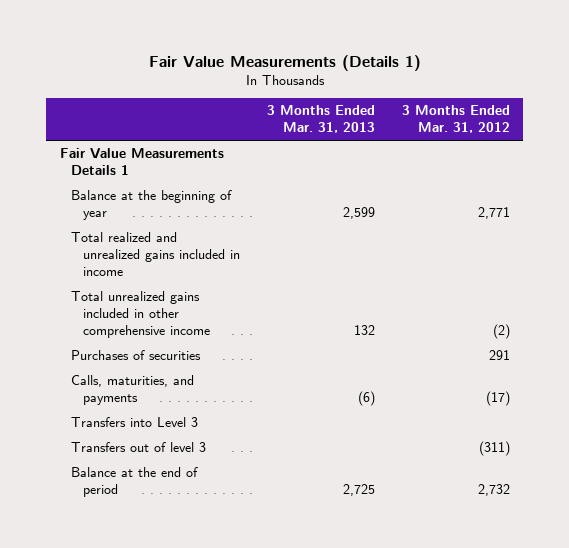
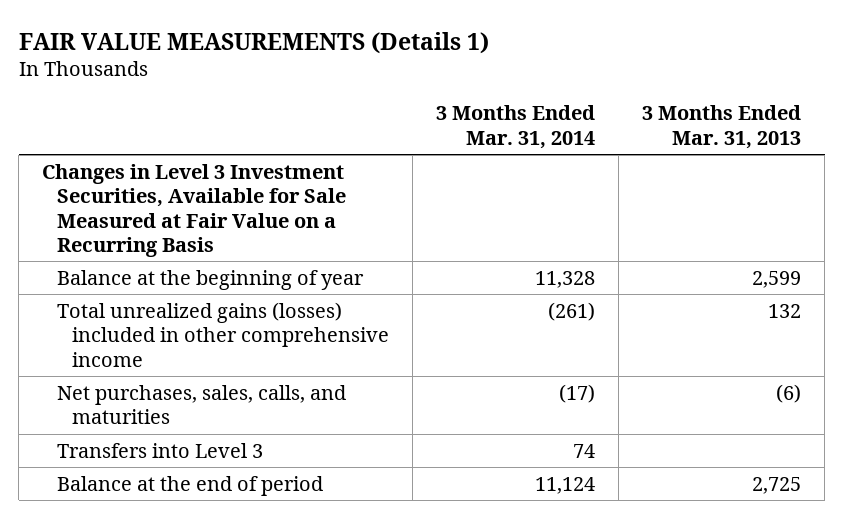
[148,54,421,71] Fair Value Measurements (Details 1) -> [18,31,489,54] FAIR VALUE MEASUREMENTS (Details 1)
[401,105,510,134] 3 Months Ended Mar. 31, 2012 -> none
none -> [436,105,596,149] 3 Months Ended Mar. 31, 2014
[59,148,224,176] Fair Value Measurements Details 1 -> none
none -> [42,163,347,257] Changes in Level 3 Investment Securities, Available for Sale Measured at Fair Value on a Recurring Basis
[71,232,241,276] Total realized and unrealized gains included in income -> none
[71,350,202,361] Purchases of securities -> none
[71,291,211,338] Total unrealized gains included in other comprehensive income -> [57,301,390,367] Total unrealized gains (losses) included in other comprehensive income
[71,375,195,406] Calls, maturities, and payments -> [57,384,347,425] Net purchases, sales, calls, and maturities
[71,442,207,453] Transfers out of level 3 -> none

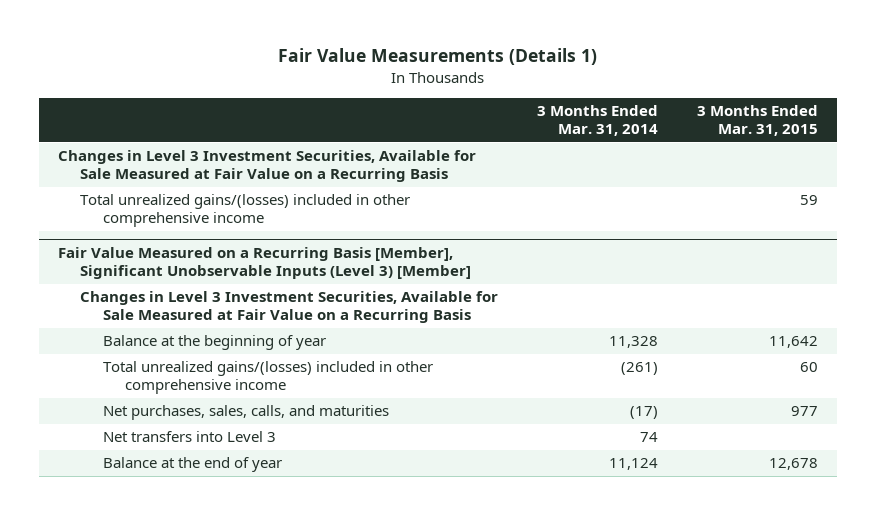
[18,31,489,54] FAIR VALUE MEASUREMENTS (Details 1) -> [278,48,598,66] Fair Value Measurements (Details 1)
[642,105,802,149] 3 Months Ended Mar. 31, 2013 -> none
none -> [696,105,818,137] 3 Months Ended Mar. 31, 2015
none -> [80,194,411,228] Total unrealized gains/(losses) included in other comprehensive income
none -> [58,247,472,280] Fair Value Measured on a Recurring Basis [Member], Significant Unobservable Inputs (Level 3) [Member]
none -> [80,291,499,324] Changes in Level 3 Investment Securities, Available for Sale Measured at Fair Value on a Recurring Basis
[57,301,390,367] Total unrealized gains (losses) included in other comprehensive income -> [102,361,433,395] Total unrealized gains/(losses) included in other comprehensive income
[57,442,264,458] Transfers into Level 3 -> [102,431,276,443] Net transfers into Level 3
[57,475,324,496] Balance at the end of period -> [102,457,282,473] Balance at the end of year

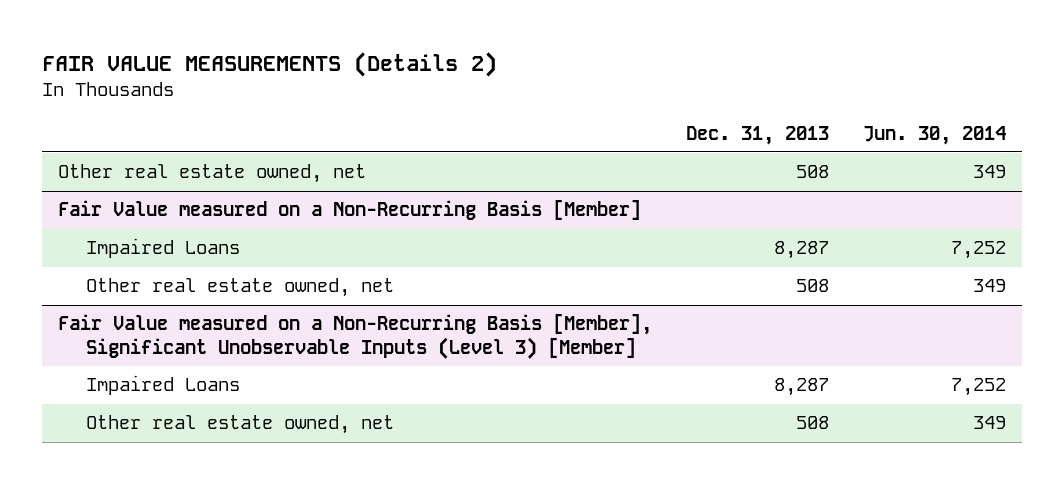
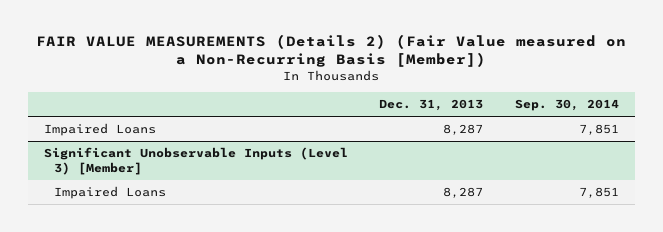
[41,51,497,77] FAIR VALUE MEASUREMENTS (Details 2) -> [36,34,627,68] FAIR VALUE MEASUREMENTS (Details 2) (Fair Value measured on a Non-Recurring Basis [Member])
[862,125,1006,145] Jun. 30, 2014 -> none
none -> [515,99,620,112] Sep. 30, 2014
[58,164,367,184] Other real estate owned, net -> none
[58,200,642,221] Fair Value measured on a Non-Recurring Basis [Member] -> none
[86,278,395,298] Other real estate owned, net -> none
[58,314,653,359] Fair Value measured on a Non-Recurring Basis [Member], Significant Unobservable Inputs (Level 3) [Member] -> none
none -> [43,147,348,175] Significant Unobservable Inputs (Level 3) [Member]
[86,415,395,435] Other real estate owned, net -> none

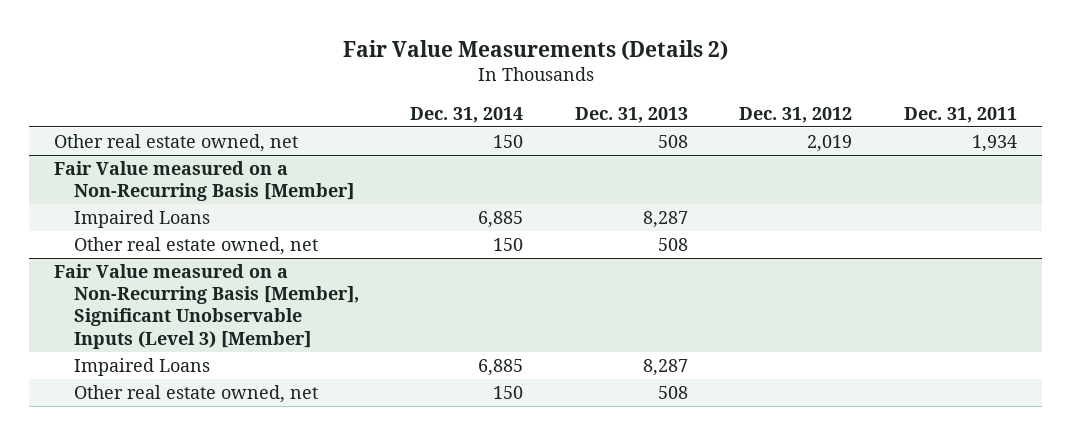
[36,34,627,68] FAIR VALUE MEASUREMENTS (Details 2) (Fair Value measured on a Non-Recurring Basis [Member]) -> [342,39,728,60] Fair Value Measurements (Details 2)
[515,99,620,112] Sep. 30, 2014 -> none
none -> [410,106,524,123] Dec. 31, 2014
none -> [739,106,853,123] Dec. 31, 2012
none -> [903,106,1017,123] Dec. 31, 2011
none -> [54,133,299,152] Other real estate owned, net
none -> [54,160,354,202] Fair Value measured on a Non-Recurring Basis [Member]
[43,147,348,175] Significant Unobservable Inputs (Level 3) [Member] -> none
none -> [73,236,318,255] Other real estate owned, net
none -> [54,263,359,349] Fair Value measured on a Non-Recurring Basis [Member], Significant Unobservable Inputs (Level 3) [Member]
none -> [73,384,318,403] Other real estate owned, net

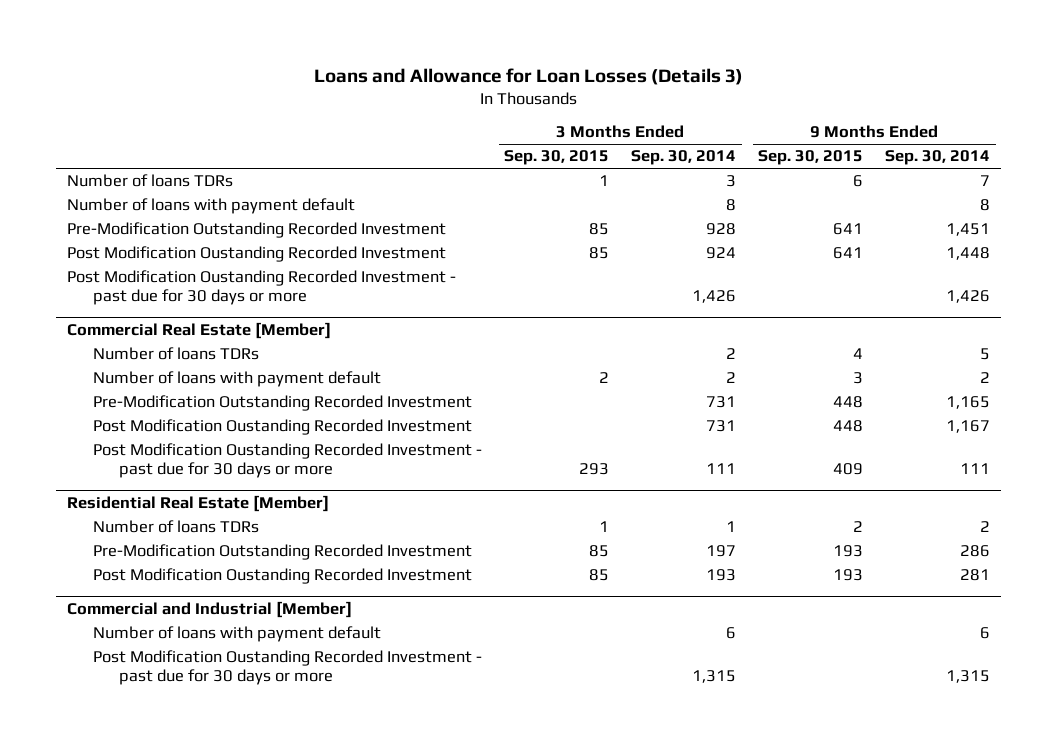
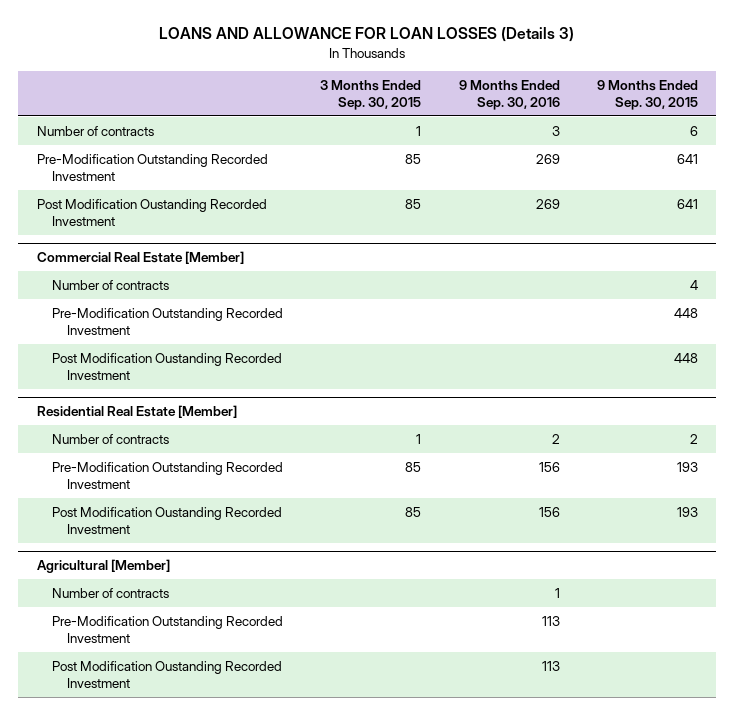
[313,67,743,85] Loans and Allowance for Loan Losses (Details 3) -> [159,27,575,43] LOANS AND ALLOWANCE FOR LOAN LOSSES (Details 3)
[631,150,737,166] Sep. 30, 2014 -> none
[885,150,991,166] Sep. 30, 2014 -> none
none -> [458,80,560,110] 9 Months Ended Sep. 30, 2016
[67,198,356,215] Number of loans with payment default -> none
[67,174,234,188] Number of loans TDRs -> [36,125,154,136] Number of contracts
[67,270,457,306] Post Modification Oustanding Recorded Investment - past due for 30 days or more -> none
[93,371,382,388] Number of loans with payment default -> none
[93,347,260,361] Number of loans TDRs -> [52,279,170,290] Number of contracts
[93,443,483,479] Post Modification Oustanding Recorded Investment - past due for 30 days or more -> none
[93,520,260,534] Number of loans TDRs -> [52,433,170,444] Number of contracts
[67,600,353,618] Commercial and Industrial [Member] -> none
[93,626,382,643] Number of loans with payment default -> none
[93,650,483,686] Post Modification Oustanding Recorded Investment - past due for 30 days or more -> none
none -> [36,559,170,574] Agricultural [Member]
none -> [52,587,170,598] Number of contracts
none -> [52,615,284,643] Pre-Modification Outstanding Recorded Investment
none -> [52,660,283,688] Post Modification Oustanding Recorded Investment

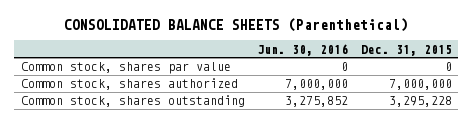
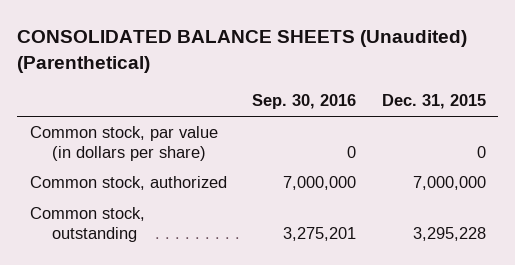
[64,18,409,33] CONSOLIDATED BALANCE SHEETS (Parenthetical) -> [17,30,468,73] CONSOLIDATED BALANCE SHEETS (Unaudited) (Parenthetical)
[257,43,349,56] Jun. 30, 2016 -> none
none -> [252,94,357,110] Sep. 30, 2016
[20,62,231,75] Common stock, shares par value -> [29,126,218,161] Common stock, par value (in dollars per share)
[20,78,238,91] Common stock, shares authorized -> [29,176,227,191] Common stock, authorized
[20,95,245,108] Common stock, shares outstanding -> [29,207,145,242] Common stock, outstanding

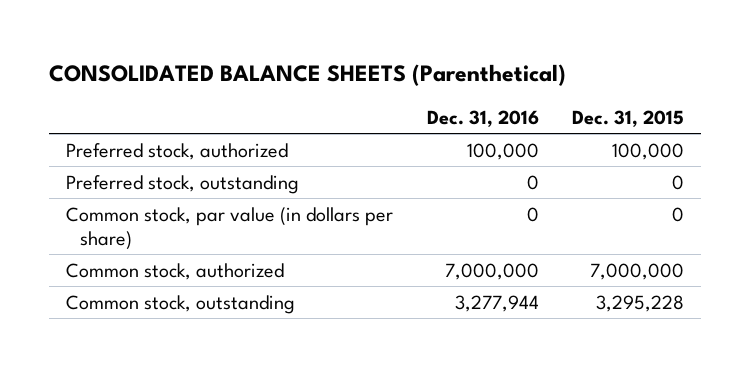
[17,30,468,73] CONSOLIDATED BALANCE SHEETS (Unaudited) (Parenthetical) -> [49,63,567,86] CONSOLIDATED BALANCE SHEETS (Parenthetical)
[252,94,357,110] Sep. 30, 2016 -> none
none -> [426,109,539,127] Dec. 31, 2016
none -> [65,142,288,160] Preferred stock, authorized
none -> [65,174,299,194] Preferred stock, outstanding

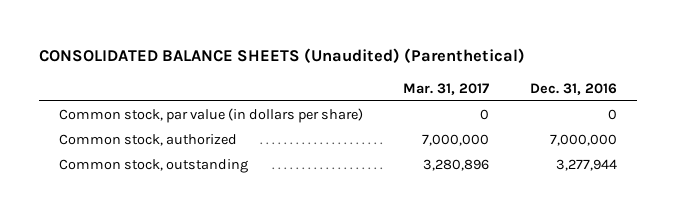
[49,63,567,86] CONSOLIDATED BALANCE SHEETS (Parenthetical) -> [38,48,525,64] CONSOLIDATED BALANCE SHEETS (Unaudited) (Parenthetical)
[572,109,685,127] Dec. 31, 2015 -> none
none -> [403,82,490,95] Mar. 31, 2017
[65,142,288,160] Preferred stock, authorized -> none
[65,174,299,194] Preferred stock, outstanding -> none

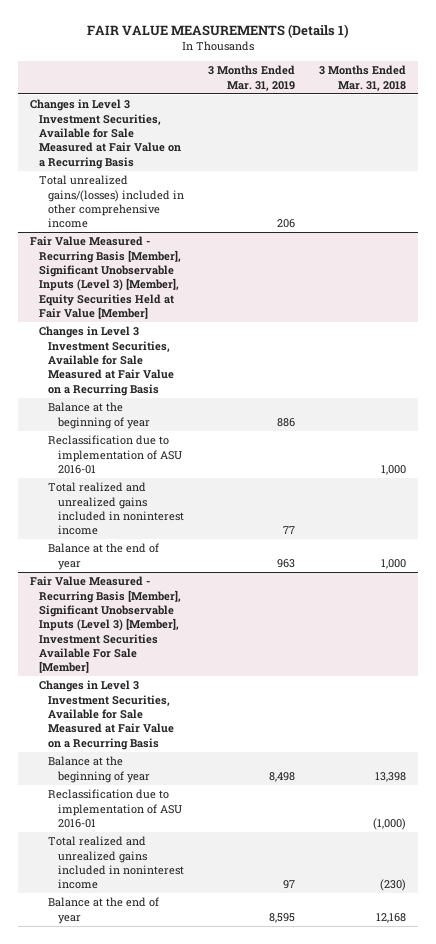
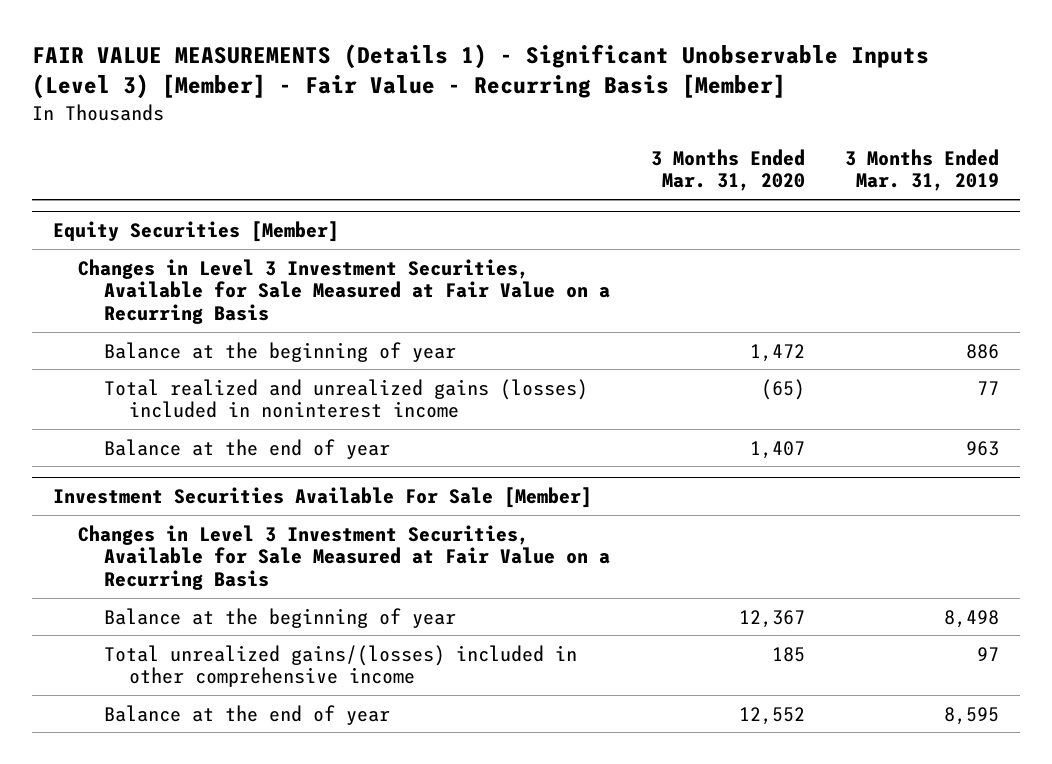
[86,24,349,39] FAIR VALUE MEASUREMENTS (Details 1) -> [32,43,930,100] FAIR VALUE MEASUREMENTS (Details 1) - Significant Unobservable Inputs (Level 3) [Member] - Fair Value - Recurring Basis [Member]
[319,65,407,91] 3 Months Ended Mar. 31, 2018 -> none
none -> [650,148,805,192] 3 Months Ended Mar. 31, 2020
[29,99,182,169] Changes in Level 3 Investment Securities, Available for Sale Measured at Fair Value on a Recurring Basis -> none
[39,175,185,229] Total unrealized gains/(losses) included in other comprehensive income -> none
[29,236,182,319] Fair Value Measured - Recurring Basis [Member], Significant Unobservable Inputs (Level 3) [Member], Equity Securities Held at Fair Value [Member] -> none
none -> [52,220,339,242] Equity Securities [Member]
[48,435,182,474] Reclassification due to implementation of ASU 2016-01 -> none
[48,482,184,536] Total realized and unrealized gains included in noninterest income -> [103,378,588,419] Total realized and unrealized gains (losses) included in noninterest income
[29,576,182,674] Fair Value Measured - Recurring Basis [Member], Significant Unobservable Inputs (Level 3) [Member], Investment Securities Available For Sale [Member] -> none
none -> [52,486,592,508] Investment Securities Available For Sale [Member]
[48,789,182,828] Reclassification due to implementation of ASU 2016-01 -> none
[48,836,184,890] Total realized and unrealized gains included in noninterest income -> [103,644,577,688] Total unrealized gains/(losses) included in other comprehensive income

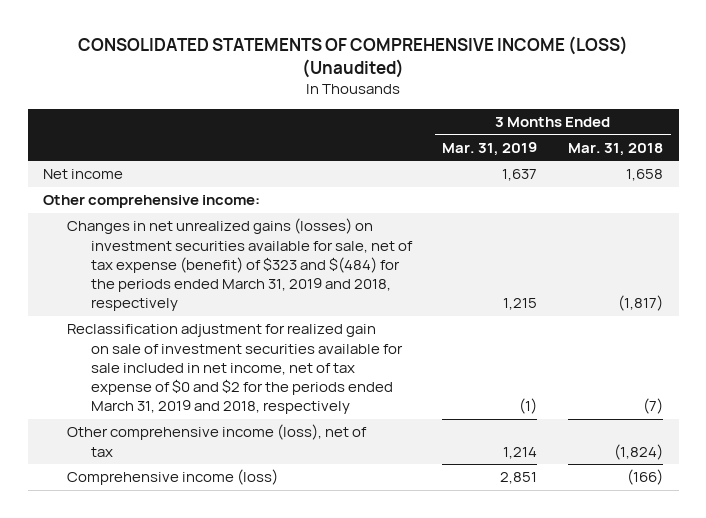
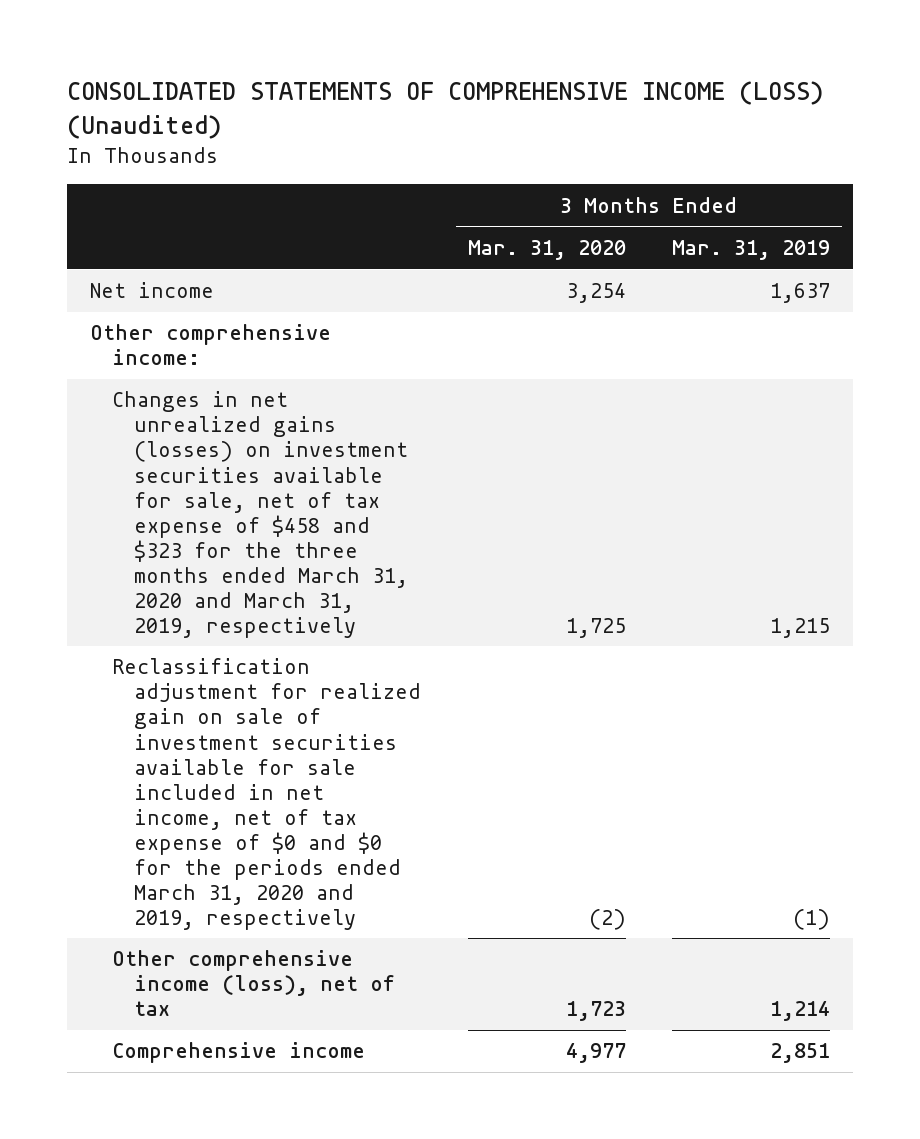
[568,143,664,157] Mar. 31, 2018 -> none
none -> [467,240,626,261] Mar. 31, 2020
[66,218,413,312] Changes in net unrealized gains (losses) on investment securities available for sale, net of tax expense (benefit) of $323 and $(484) for the periods ended March 31, 2019 and 2018, respectively -> [111,391,408,638] Changes in net unrealized gains (losses) on investment securities available for sale, net of tax expense of $458 and $323 for the three months ended March 31, 2020 and March 31, 2019, respectively
[66,324,403,415] Reclassification adjustment for realized gain on sale of investment securities available for sale included in net income, net of tax expense of $0 and $2 for the periods ended March 31, 2019 and 2018, respectively -> [111,658,421,930] Reclassification adjustment for realized gain on sale of investment securities available for sale included in net income, net of tax expense of $0 and $0 for the periods ended March 31, 2020 and 2019, respectively
[66,469,278,486] Comprehensive income (loss) -> [111,1042,365,1064] Comprehensive income

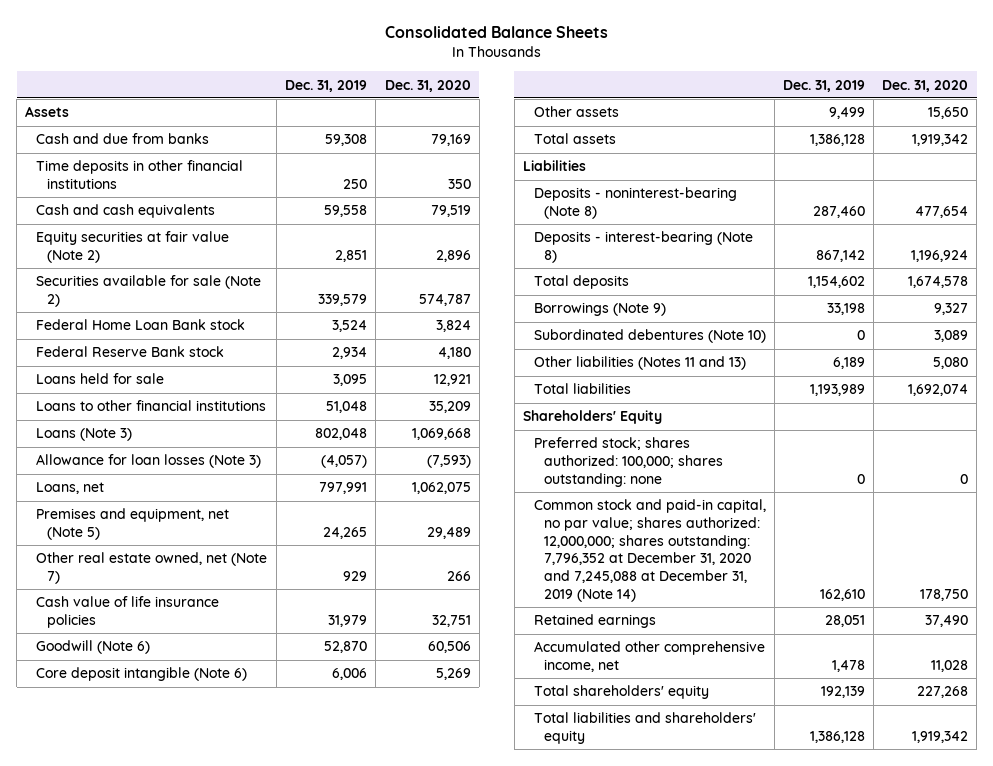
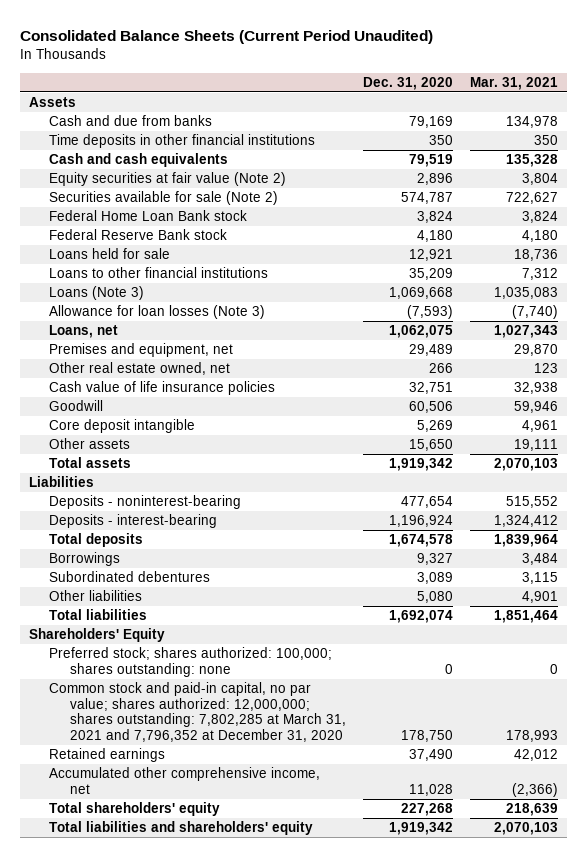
[384,26,608,39] Consolidated Balance Sheets -> [20,29,434,44] Consolidated Balance Sheets (Current Period Unaudited)
[285,79,368,92] Dec. 31, 2019 -> none
none -> [470,76,559,90] Mar. 31, 2021
[35,508,229,540] Premises and equipment, net (Note 5) -> [49,343,234,358] Premises and equipment, net
[35,552,267,584] Other real estate owned, net (Note 7) -> [49,362,231,376] Other real estate owned, net
[35,640,150,655] Goodwill (Note 6) -> [49,400,104,412] Goodwill
[35,667,247,682] Core deposit intangible (Note 6) -> [49,419,196,434] Core deposit intangible
[533,187,737,219] Deposits - noninterest-bearing (Note 8) -> [49,495,242,510] Deposits - noninterest-bearing
[533,231,753,263] Deposits - interest-bearing (Note 8) -> [49,514,218,529] Deposits - interest-bearing
[533,302,666,317] Borrowings (Note 9) -> [49,552,121,567] Borrowings
[533,329,766,344] Subordinated debentures (Note 10) -> [49,571,211,583] Subordinated debentures
[533,356,746,371] Other liabilities (Notes 11 and 13) -> [49,590,143,602] Other liabilities
[533,499,766,602] Common stock and paid-in capital, no par value; shares authorized: 12,000,000; shares outstanding: 7,796,352 at December 31, 2020 and 7,245,088 at December 31, 2019 (Note 14) -> [49,682,346,743] Common stock and paid-in capital, no par value; shares authorized: 12,000,000; shares outstanding: 7,802,285 at March 31, 2021 and 7,796,352 at December 31, 2020

